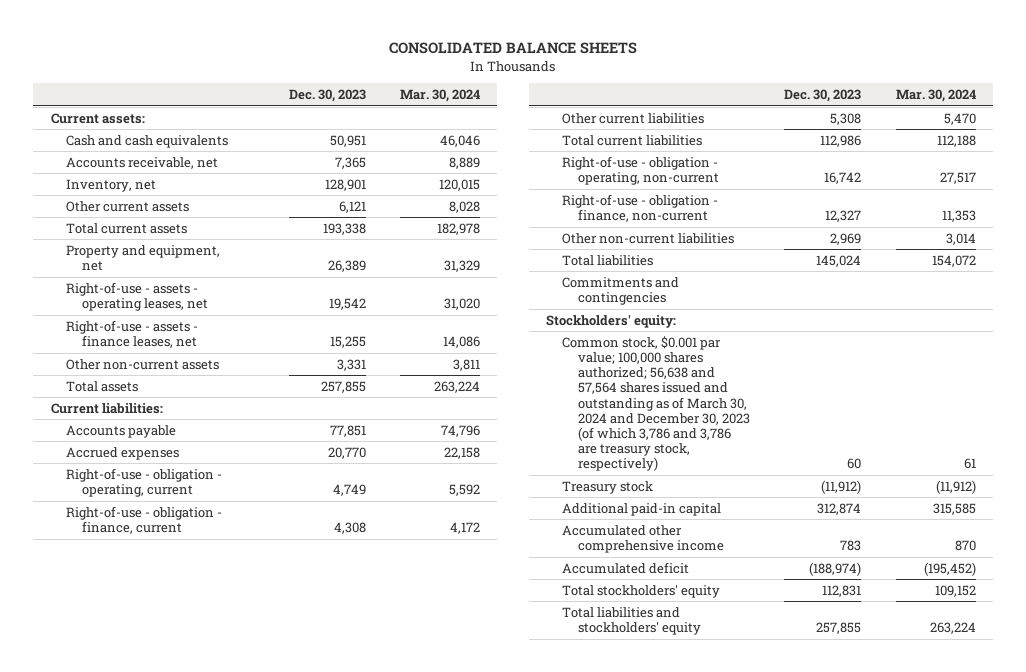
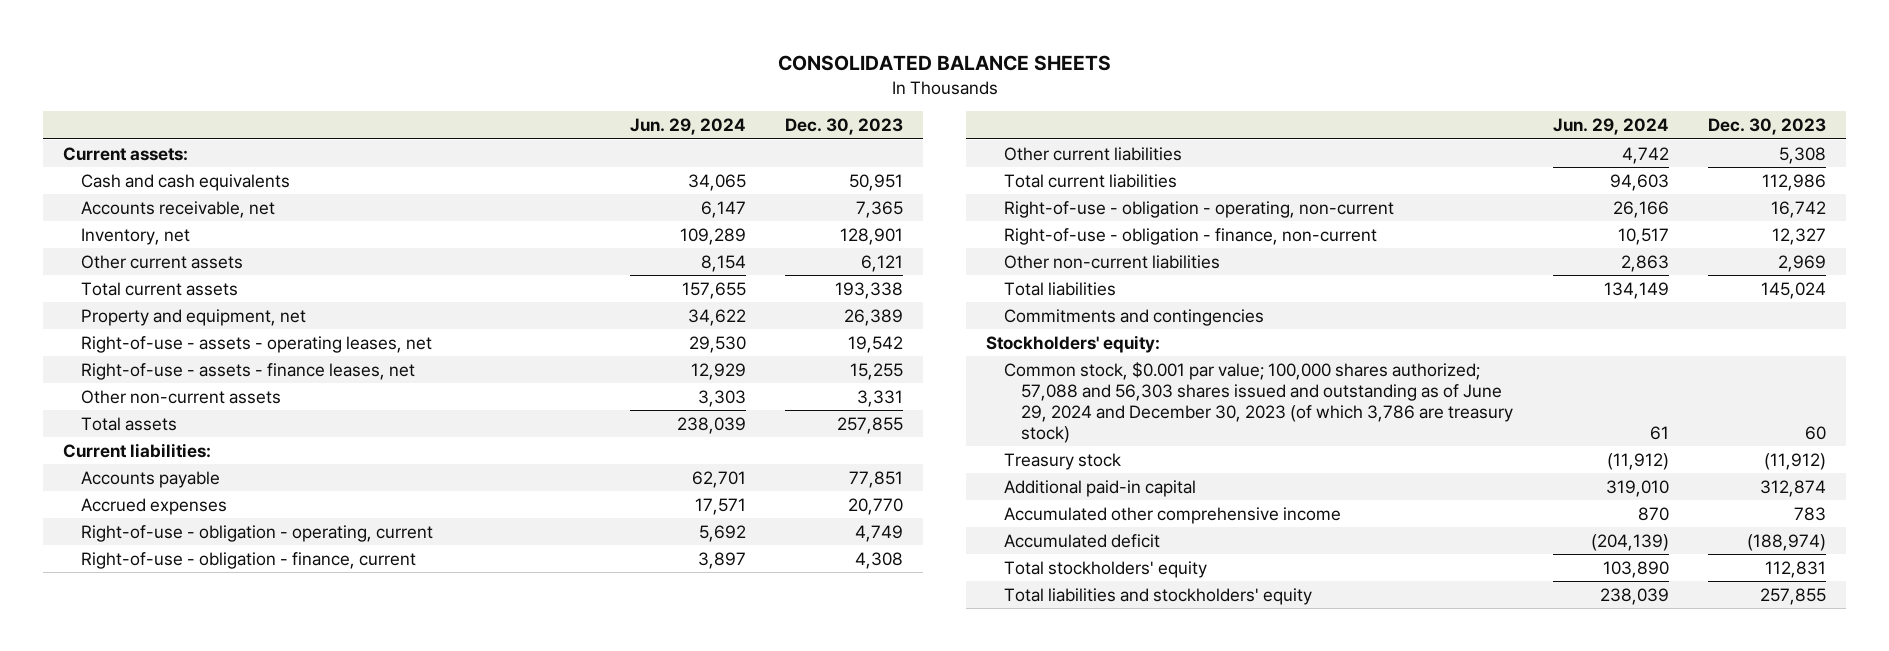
[399,89,480,103] Mar. 30, 2024 -> none
none -> [629,118,746,136] Jun. 29, 2024
[562,335,750,472] Common stock, $0.001 par value; 100,000 shares authorized; 56,638 and 57,564 shares issued and outstanding as of March 30, 2024 and December 30, 2023 (of which 3,786 and 3,786 are treasury stock, respectively) -> [1003,361,1514,443] Common stock, $0.001 par value; 100,000 shares authorized; 57,088 and 56,303 shares issued and outstanding as of June 29, 2024 and December 30, 2023 (of which 3,786 are treasury stock)

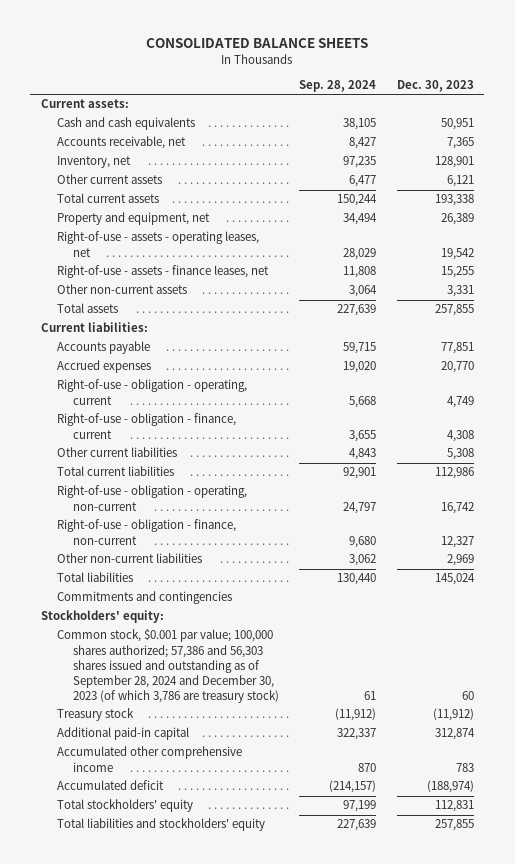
[629,118,746,136] Jun. 29, 2024 -> none
none -> [299,80,377,93] Sep. 28, 2024
[1003,361,1514,443] Common stock, $0.001 par value; 100,000 shares authorized; 57,088 and 56,303 shares issued and outstanding as of June 29, 2024 and December 30, 2023 (of which 3,786 are treasury stock) -> [56,629,279,703] Common stock, $0.001 par value; 100,000 shares authorized; 57,386 and 56,303 shares issued and outstanding as of September 28, 2024 and December 30, 2023 (of which 3,786 are treasury stock)

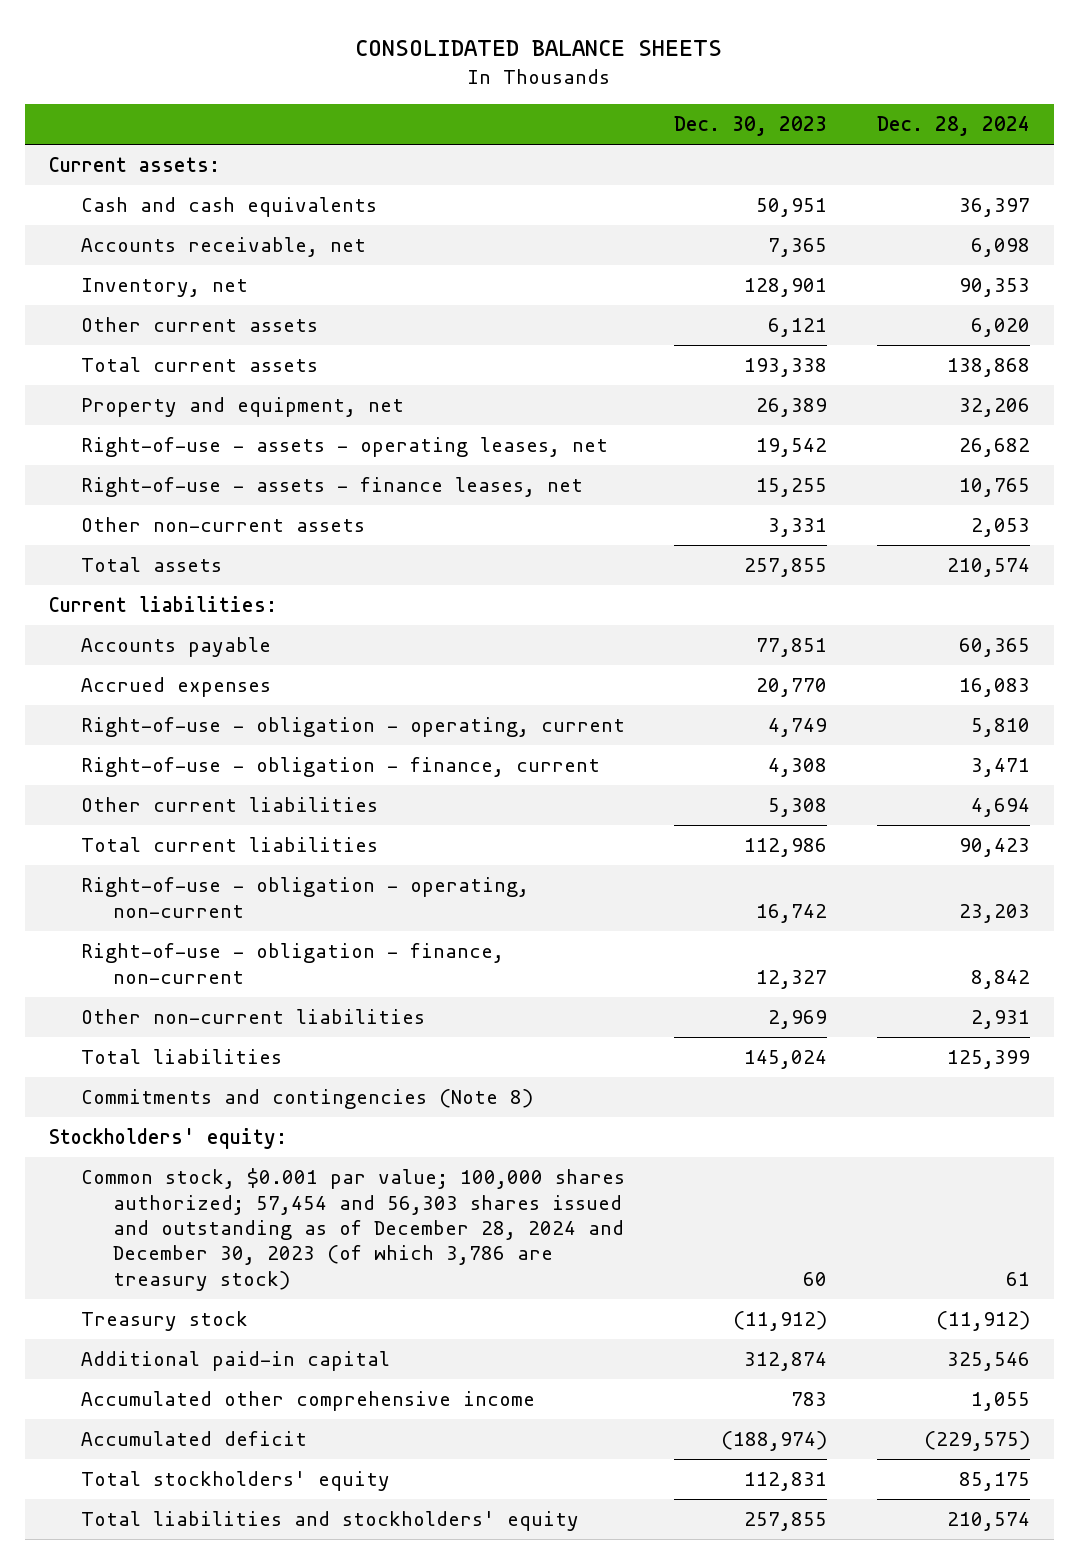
[299,80,377,93] Sep. 28, 2024 -> none
none -> [876,116,1030,137] Dec. 28, 2024
[56,591,232,605] Commitments and contingencies -> [81,1089,534,1110] Commitments and contingencies (Note 8)
[56,629,279,703] Common stock, $0.001 par value; 100,000 shares authorized; 57,386 and 56,303 shares issued and outstanding as of September 28, 2024 and December 30, 2023 (of which 3,786 are treasury stock) -> [81,1168,626,1291] Common stock, $0.001 par value; 100,000 shares authorized; 57,454 and 56,303 shares issued and outstanding as of December 28, 2024 and December 30, 2023 (of which 3,786 are treasury stock)

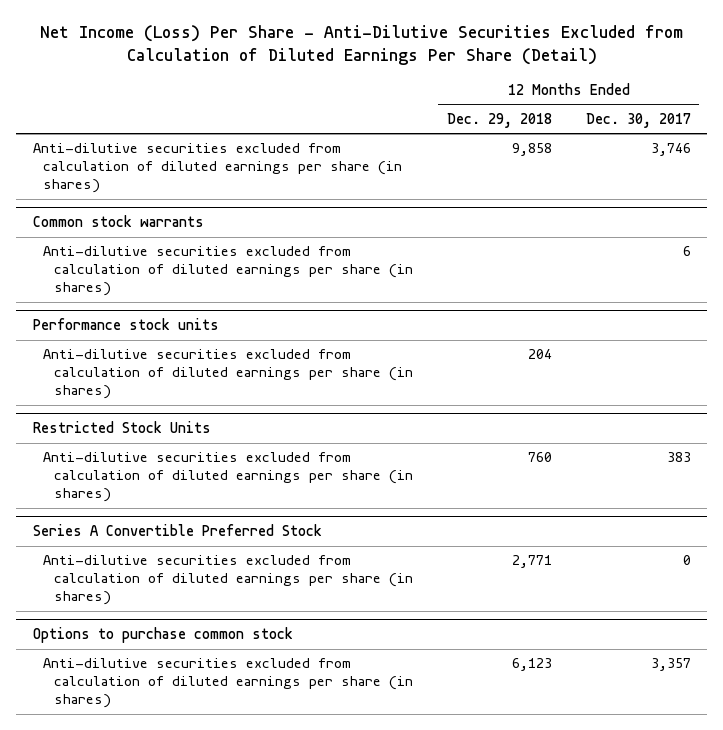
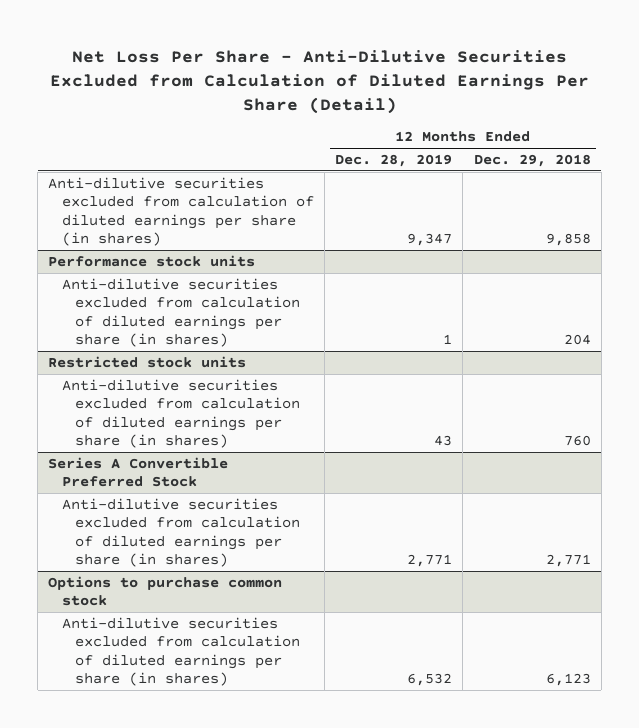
[39,25,683,66] Net Income (Loss) Per Share - Anti-Dilutive Securities Excluded from Calculation of Diluted Earnings Per Share (Detail) -> [49,49,589,114] Net Loss Per Share - Anti-Dilutive Securities Excluded from Calculation of Diluted Earnings Per Share (Detail)
[585,113,691,129] Dec. 30, 2017 -> none
none -> [335,153,453,167] Dec. 28, 2019
[32,215,204,228] Common stock warrants -> none
[43,246,414,297] Anti-dilutive securities excluded from calculation of diluted earnings per share (in shares) -> none
[32,421,211,434] Restricted Stock Units -> [48,355,247,368] Restricted stock units

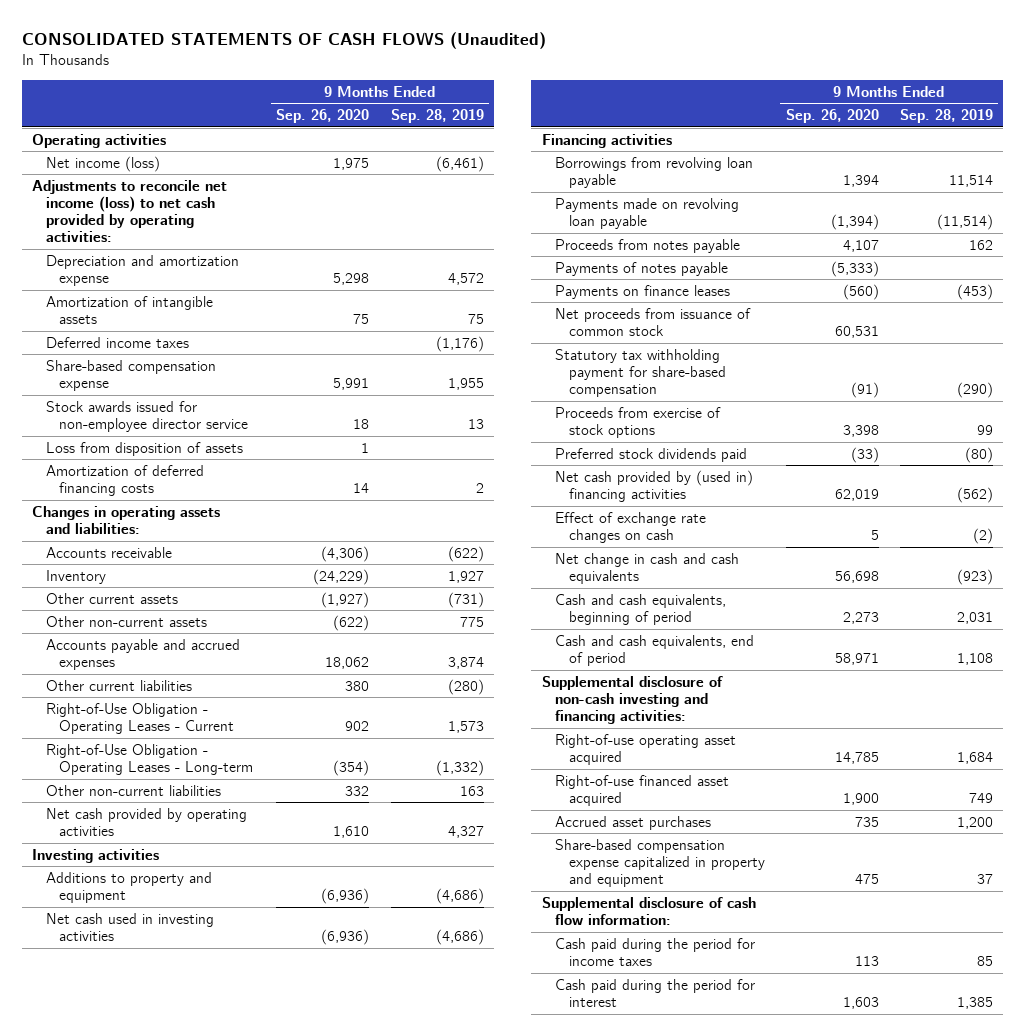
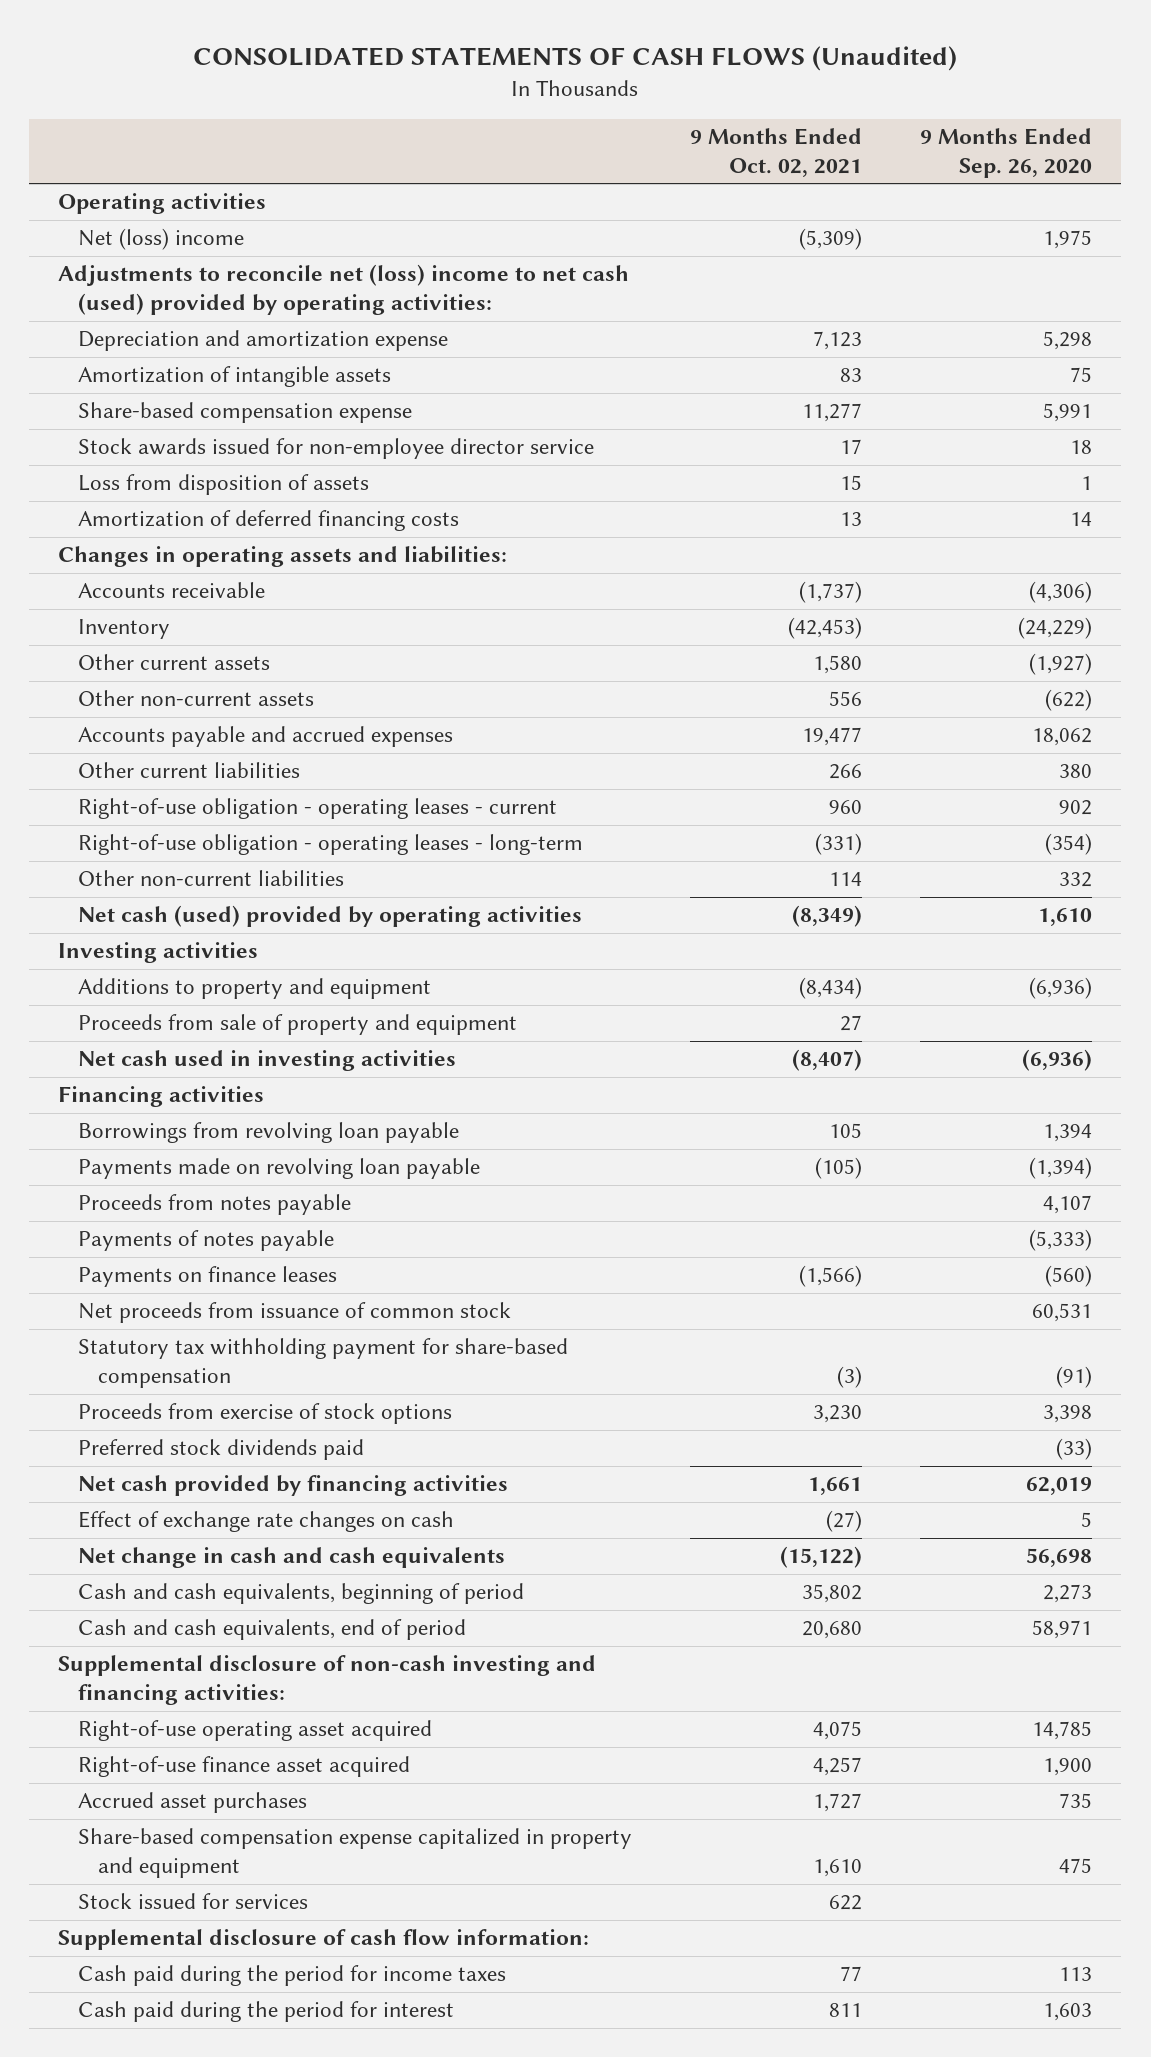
[390,109,484,124] Sep. 28, 2019 -> none
none -> [690,127,863,177] 9 Months Ended Oct. 02, 2021
[45,155,160,172] Net income (loss) -> [78,228,245,251] Net (loss) income
[32,179,228,243] Adjustments to reconcile net income (loss) to net cash provided by operating activities: -> [58,264,630,316] Adjustments to reconcile net (loss) income to net cash (used) provided by operating activities:
[45,336,189,348] Deferred income taxes -> none
[45,702,235,734] Right-of-Use Obligation - Operating Leases - Current -> [78,798,558,820] Right-of-use obligation - operating leases - current
[45,743,254,775] Right-of-Use Obligation - Operating Leases - Long-term -> [78,834,584,856] Right-of-use obligation - operating leases - long-term
[45,807,247,836] Net cash provided by operating activities -> [78,905,583,928] Net cash (used) provided by operating activities
none -> [78,1014,518,1036] Proceeds from sale of property and equipment
[555,469,754,502] Net cash provided by (used in) financing activities -> [78,1475,509,1497] Net cash provided by financing activities
[555,774,730,806] Right-of-use financed asset acquired -> [78,1756,411,1778] Right-of-use finance asset acquired
none -> [78,1893,309,1910] Stock issued for services

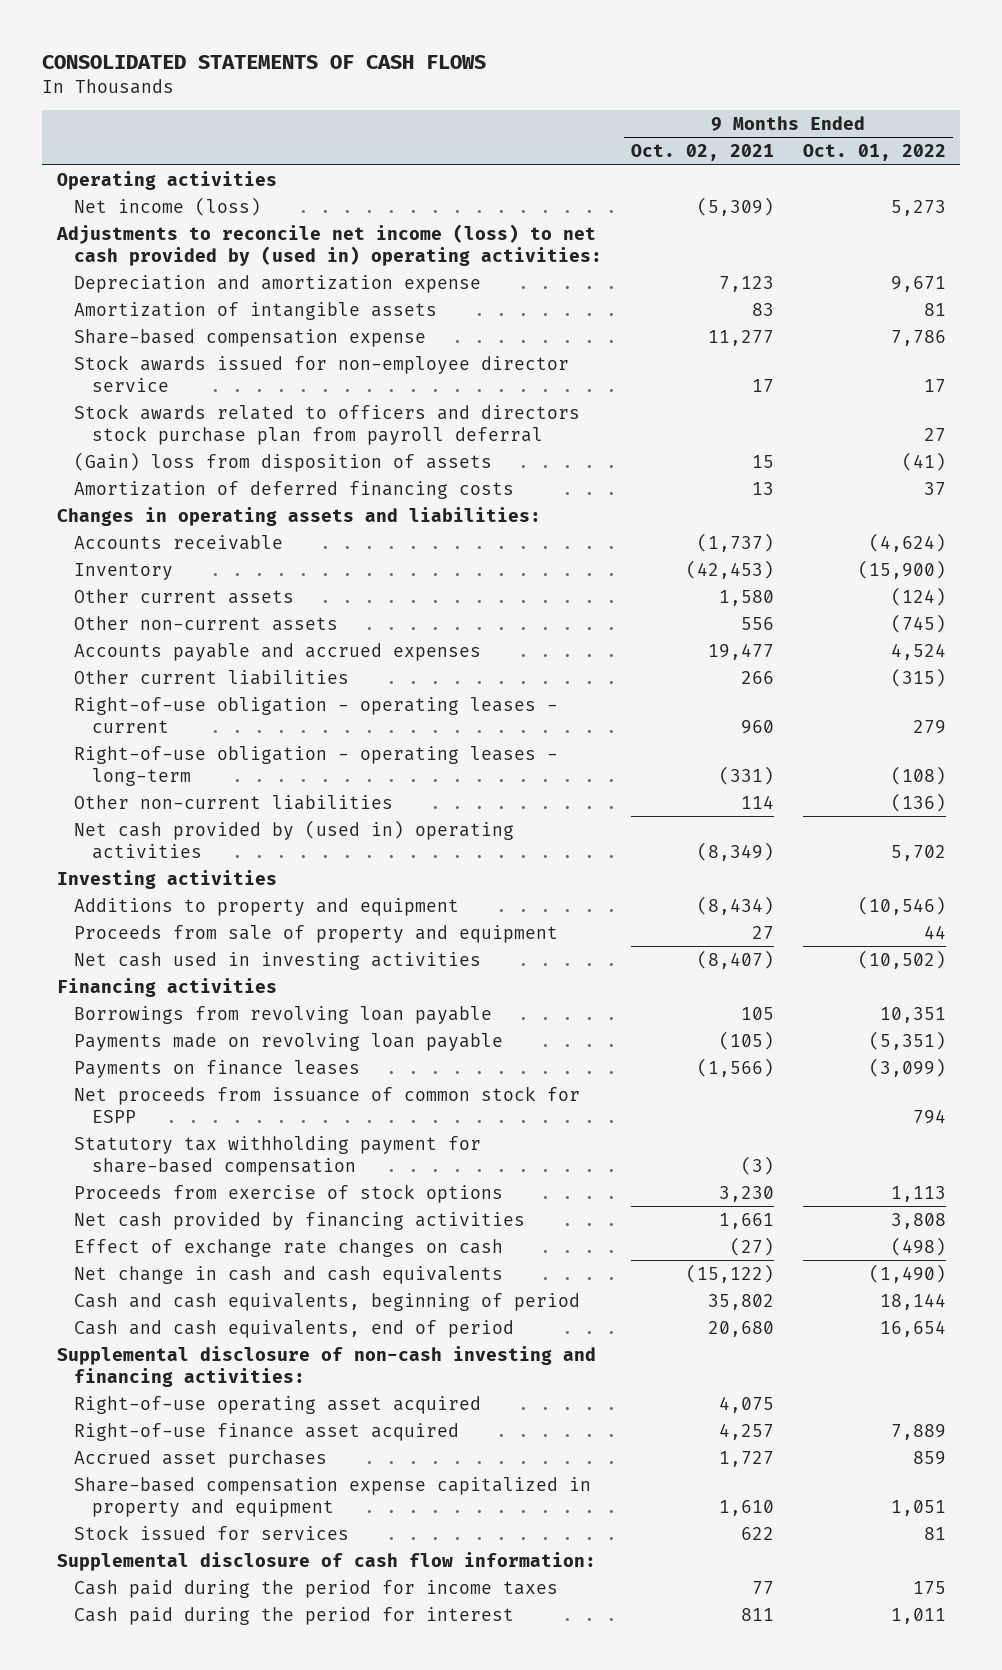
[193,45,958,71] CONSOLIDATED STATEMENTS OF CASH FLOWS (Unaudited) -> [42,55,487,70] CONSOLIDATED STATEMENTS OF CASH FLOWS
[920,127,1093,178] 9 Months Ended Sep. 26, 2020 -> none
none -> [802,144,946,162] Oct. 01, 2022
[78,228,245,251] Net (loss) income -> [74,196,262,216] Net income (loss)
[58,264,630,316] Adjustments to reconcile net (loss) income to net cash (used) provided by operating activities: -> [55,223,603,266] Adjustments to reconcile net income (loss) to net cash provided by (used in) operating activities:
none -> [74,403,581,445] Stock awards related to officers and directors stock purchase plan from payroll deferral
[78,474,370,496] Loss from disposition of assets -> [74,451,493,472] (Gain) loss from disposition of assets
[78,905,583,928] Net cash (used) provided by operating activities -> [74,819,515,859] Net cash provided by (used in) operating activities
[78,1194,352,1216] Proceeds from notes payable -> none
[78,1230,335,1252] Payments of notes payable -> none
[78,1302,512,1324] Net proceeds from issuance of common stock -> [74,1085,581,1123] Net proceeds from issuance of common stock for ESPP
[78,1439,365,1461] Preferred stock dividends paid -> none

